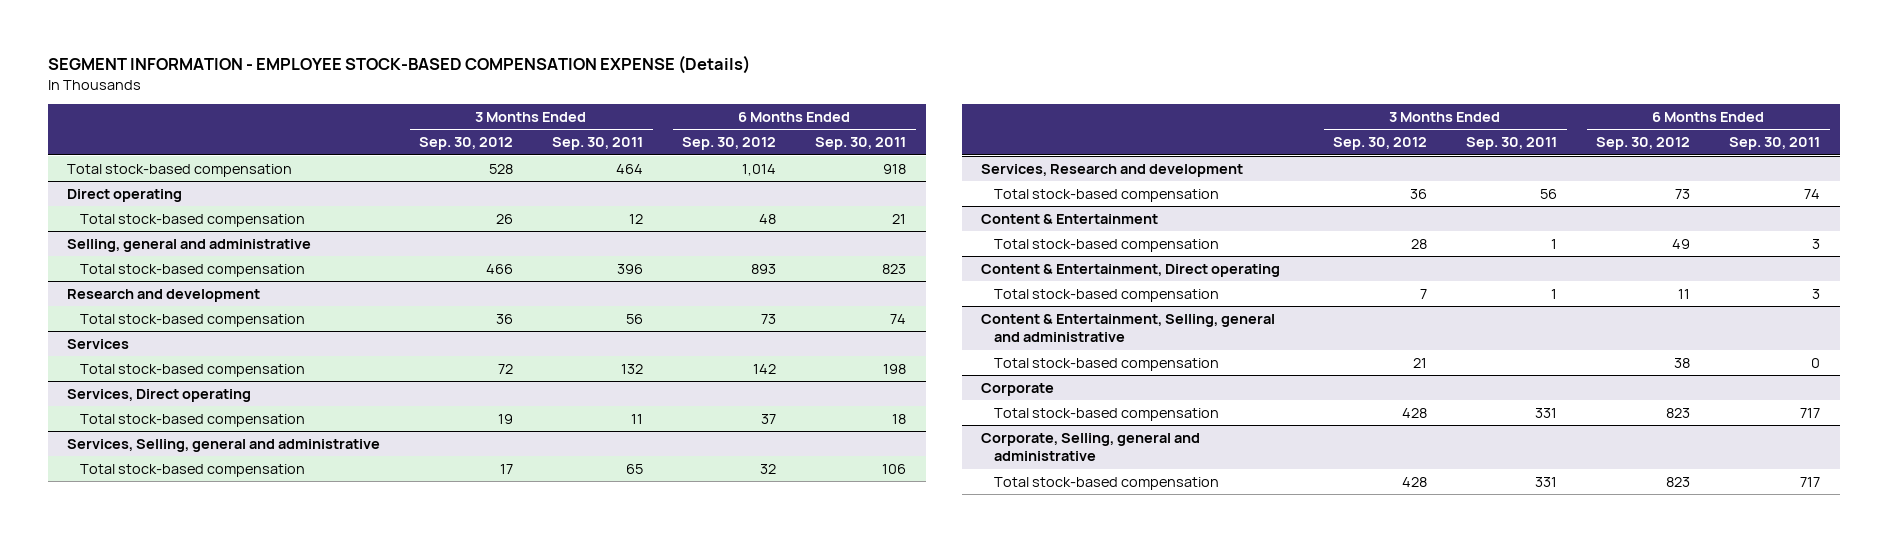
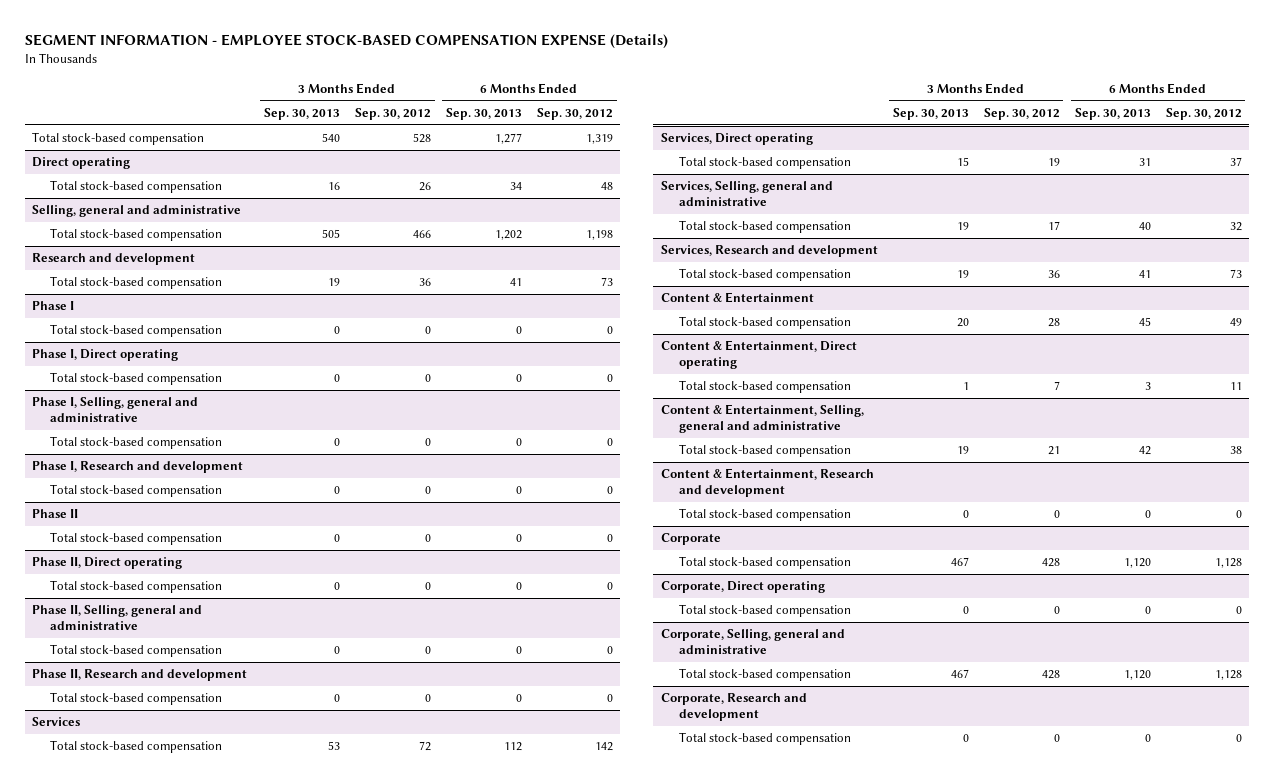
[552,137,644,151] Sep. 30, 2011 -> none
[815,137,907,151] Sep. 30, 2011 -> none
none -> [264,107,341,120] Sep. 30, 2013
none -> [445,107,522,120] Sep. 30, 2013
[742,163,777,176] 1,014 -> [585,134,613,145] 1,319
[751,263,777,274] 893 -> [585,230,613,241] 1,198
none -> [32,301,75,311] Phase I
none -> [50,324,223,338] Total stock-based compensation
none -> [32,349,179,362] Phase I, Direct operating
none -> [50,372,223,386] Total stock-based compensation
none -> [32,397,199,423] Phase I, Selling, general and administrative
none -> [50,436,223,450] Total stock-based compensation
none -> [32,461,244,474] Phase I, Research and development
none -> [50,484,223,498] Total stock-based compensation
none -> [32,509,79,519] Phase II
none -> [50,532,223,546] Total stock-based compensation
none -> [32,557,183,570] Phase II, Direct operating
none -> [50,580,223,594] Total stock-based compensation
none -> [32,605,203,631] Phase II, Selling, general and administrative
none -> [50,644,223,658] Total stock-based compensation
none -> [32,669,248,682] Phase II, Research and development
none -> [50,692,223,706] Total stock-based compensation
none -> [660,468,874,498] Content & Entertainment, Research and development
none -> [679,508,852,522] Total stock-based compensation
[1666,407,1691,418] 823 -> [1214,558,1242,569] 1,128
none -> [660,581,825,594] Corporate, Direct operating
none -> [679,604,852,618] Total stock-based compensation
[1666,476,1691,487] 823 -> [1214,670,1242,681] 1,128
none -> [660,693,807,722] Corporate, Research and development
none -> [679,732,852,746] Total stock-based compensation

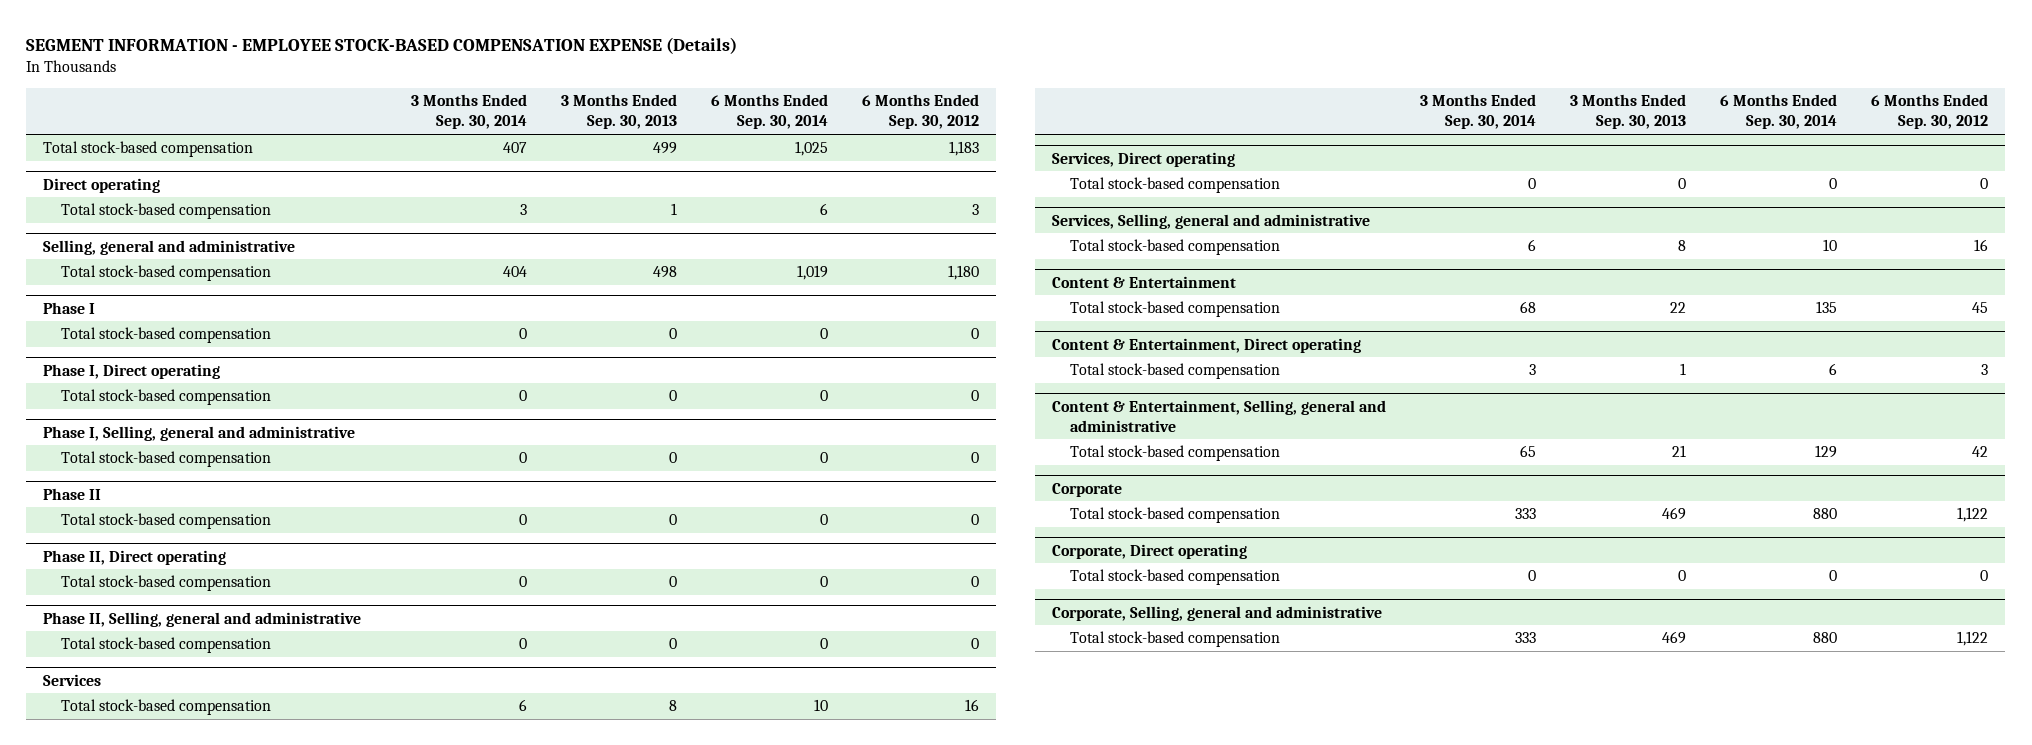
[354,107,431,120] Sep. 30, 2012 -> none
[445,107,522,120] Sep. 30, 2013 -> none
none -> [411,94,528,130] 3 Months Ended Sep. 30, 2014
none -> [711,94,829,130] 6 Months Ended Sep. 30, 2014
[322,133,341,143] 540 -> [653,142,678,155] 499
[585,134,613,145] 1,319 -> [949,141,980,157] 1,183
[328,182,341,191] 16 -> [671,203,678,216] 1
[600,182,613,191] 48 -> [972,204,980,216] 3
[32,253,196,266] Research and development -> none
[50,276,223,290] Total stock-based compensation -> none
[322,229,341,239] 505 -> [653,266,678,279] 498
[585,230,613,241] 1,198 -> [948,265,980,281] 1,180
[32,461,244,474] Phase I, Research and development -> none
[50,484,223,498] Total stock-based compensation -> none
[32,669,248,682] Phase II, Research and development -> none
[50,692,223,706] Total stock-based compensation -> none
[328,741,341,751] 53 -> [669,700,678,712] 8
[594,742,613,752] 142 -> [965,699,980,712] 16
[956,157,969,167] 15 -> [1678,178,1687,190] 0
[1229,157,1242,167] 37 -> [1980,178,1989,190] 0
[660,245,878,258] Services, Research and development -> none
[679,268,852,282] Total stock-based compensation -> none
[956,222,969,231] 19 -> [1678,240,1687,252] 8
[1229,222,1242,232] 32 -> [1974,239,1989,252] 16
[956,318,969,328] 20 -> [1670,302,1687,314] 22
[1229,318,1242,327] 49 -> [1972,302,1989,314] 45
[1229,382,1242,391] 11 -> [1981,364,1989,376] 3
[660,468,874,498] Content & Entertainment, Research and development -> none
[679,508,852,522] Total stock-based compensation -> none
[956,446,969,455] 19 -> [1672,445,1687,458] 21
[1229,446,1242,455] 38 -> [1972,446,1989,458] 42
[950,557,969,567] 467 -> [1662,507,1687,521] 469
[1214,558,1242,569] 1,128 -> [1957,507,1989,523] 1,122
[660,693,807,722] Corporate, Research and development -> none
[679,732,852,746] Total stock-based compensation -> none
[950,669,969,679] 467 -> [1662,631,1687,645] 469
[1214,670,1242,681] 1,128 -> [1957,631,1989,647] 1,122

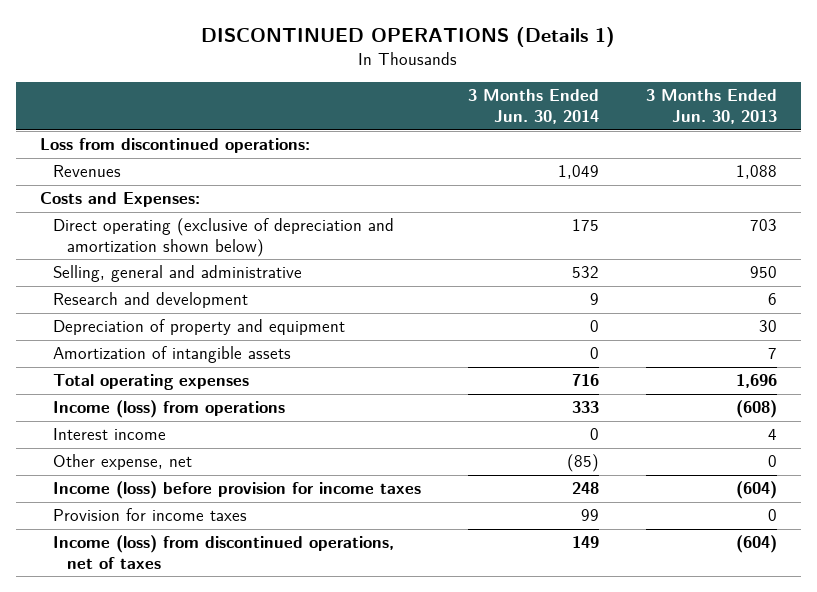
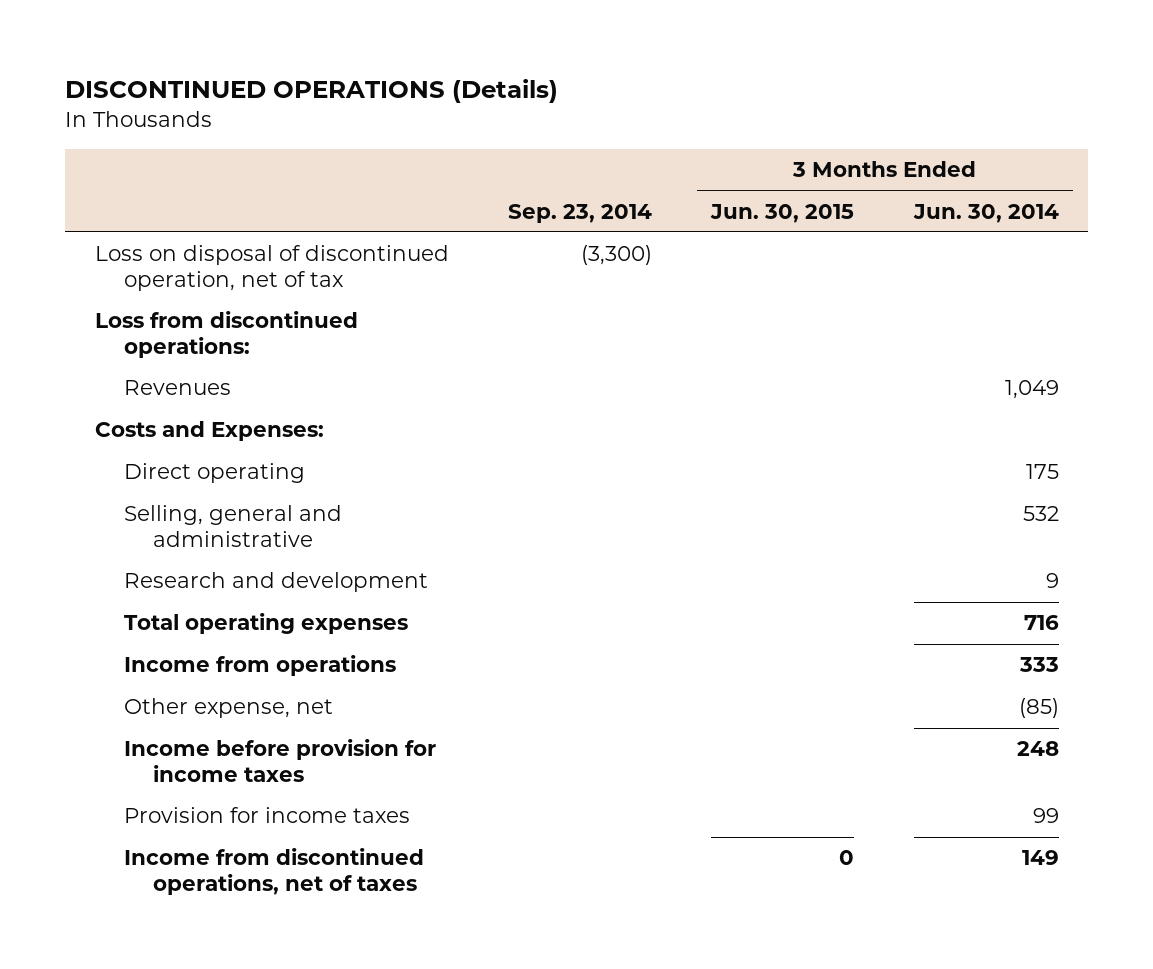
[201,27,616,48] DISCONTINUED OPERATIONS (Details 1) -> [65,79,559,104] DISCONTINUED OPERATIONS (Details)
[646,89,778,125] 3 Months Ended Jun. 30, 2013 -> none
none -> [508,203,653,223] Sep. 23, 2014
none -> [710,203,855,223] Jun. 30, 2015
none -> [94,245,449,291] Loss on disposal of discontinued operation, net of tax
[53,218,395,257] Direct operating (exclusive of depreciation and amortization shown below) -> [123,463,305,484] Direct operating
[53,319,346,336] Depreciation of property and equipment -> none
[53,346,292,364] Amortization of intangible assets -> none
[53,428,167,441] Interest income -> none
[53,400,286,419] Income (loss) from operations -> [123,655,396,677] Income from operations
[53,481,422,500] Income (loss) before provision for income taxes -> [123,739,436,782] Income before provision for income taxes
[53,535,395,569] Income (loss) from discontinued operations, net of taxes -> [123,848,424,895] Income from discontinued operations, net of taxes

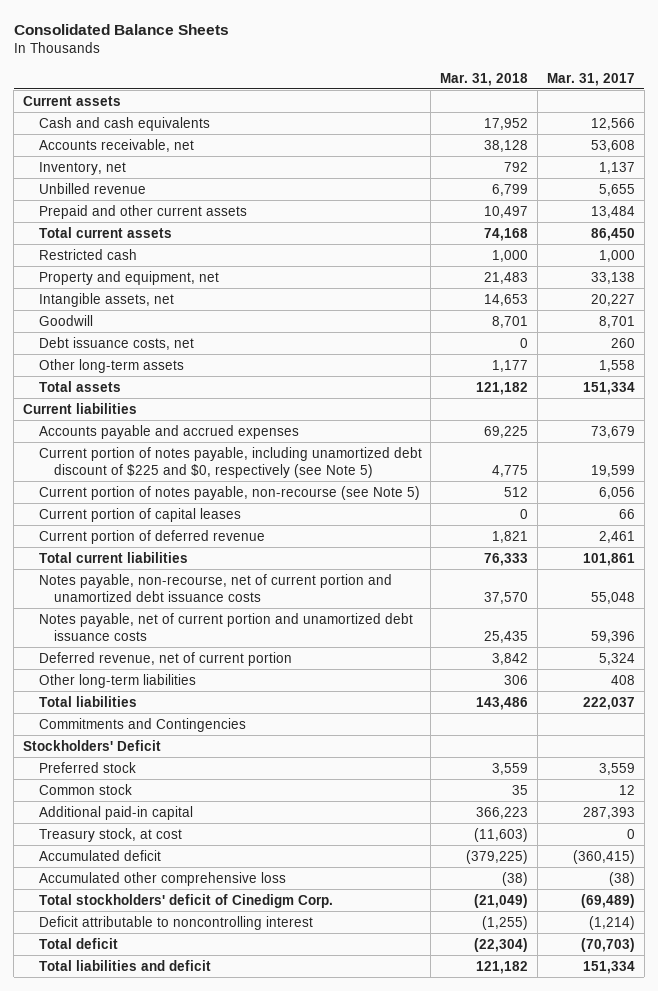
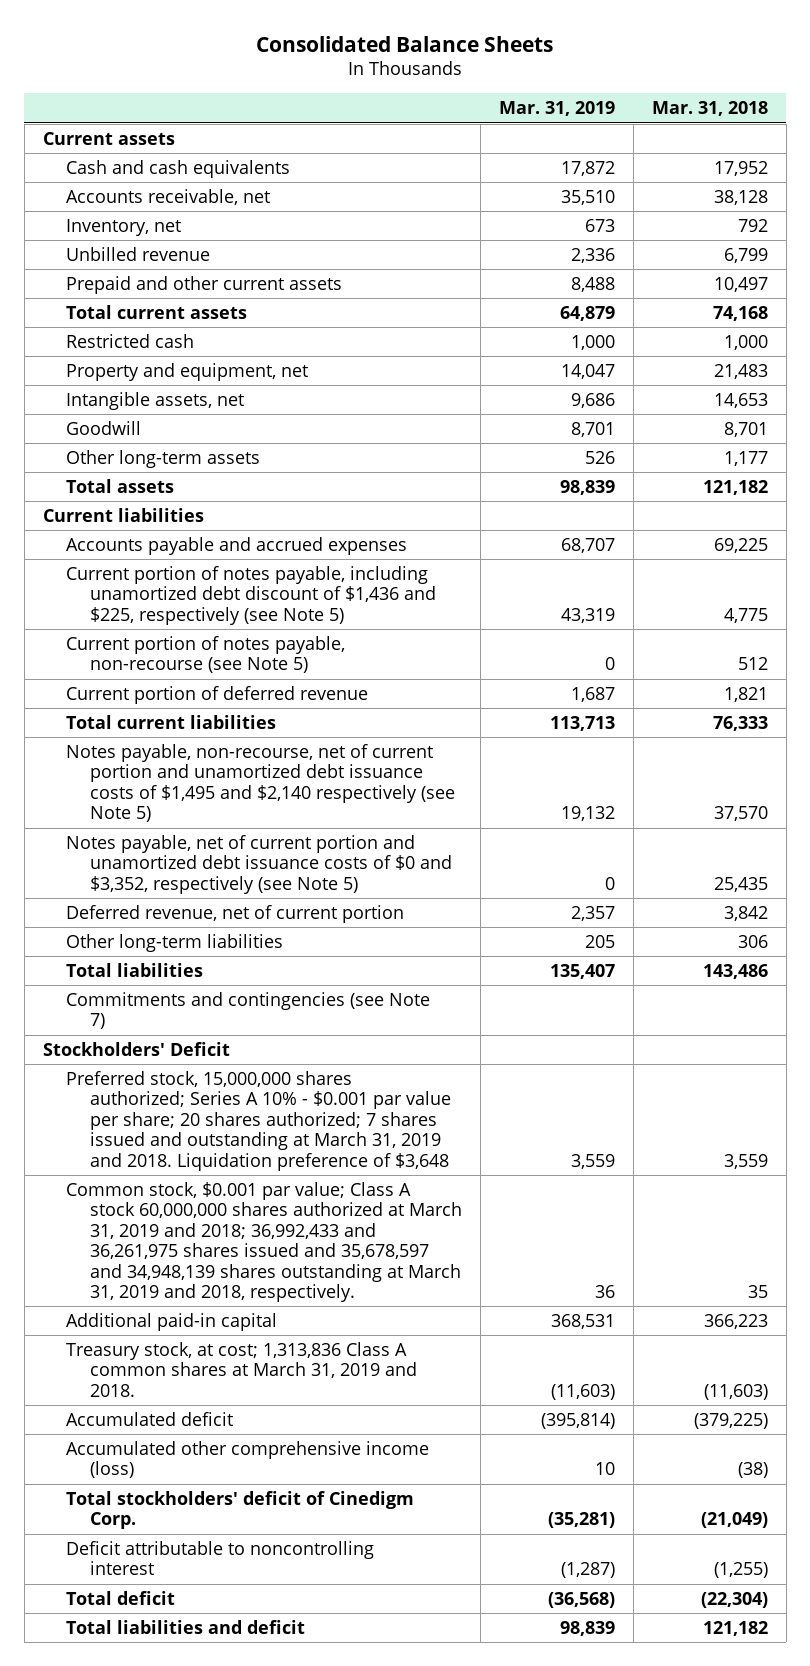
[546,72,635,86] Mar. 31, 2017 -> none
none -> [498,101,615,117] Mar. 31, 2019
[38,336,194,350] Debt issuance costs, net -> none
[38,446,422,478] Current portion of notes payable, including unamortized debt discount of $225 and $0, respectively (see Note 5) -> [66,565,436,625] Current portion of notes payable, including unamortized debt discount of $1,436 and $225, respectively (see Note 5)
[38,507,241,522] Current portion of capital leases -> none
[38,573,392,602] Notes payable, non-recourse, net of current portion and unamortized debt issuance costs -> [66,743,455,823] Notes payable, non-recourse, net of current portion and unamortized debt issuance costs of $1,495 and $2,140 respectively (see Note 5)
[38,612,413,641] Notes payable, net of current portion and unamortized debt issuance costs -> [66,834,452,894] Notes payable, net of current portion and unamortized debt issuance costs of $0 and $3,352, respectively (see Note 5)
[38,717,246,732] Commitments and Contingencies -> [66,991,431,1030] Commitments and contingencies (see Note 7)
[38,761,136,773] Preferred stock -> [66,1070,451,1171] Preferred stock, 15,000,000 shares authorized; Series A 10% - $0.001 par value per share; 20 shares authorized; 7 shares issued and outstanding at March 31, 2019 and 2018. Liquidation preference of $3,648
[38,783,132,795] Common stock -> [66,1181,462,1303] Common stock, $0.001 par value; Class A stock 60,000,000 shares authorized at March 31, 2019 and 2018; 36,992,433 and 36,261,975 shares issued and 35,678,597 and 34,948,139 shares outstanding at March 31, 2019 and 2018, respectively.
[38,827,182,842] Treasury stock, at cost -> [66,1341,417,1397] Treasury stock, at cost; 1,313,836 Class A common shares at March 31, 2019 and 2018.
[38,871,286,886] Accumulated other comprehensive loss -> [66,1440,430,1479] Accumulated other comprehensive income (loss)

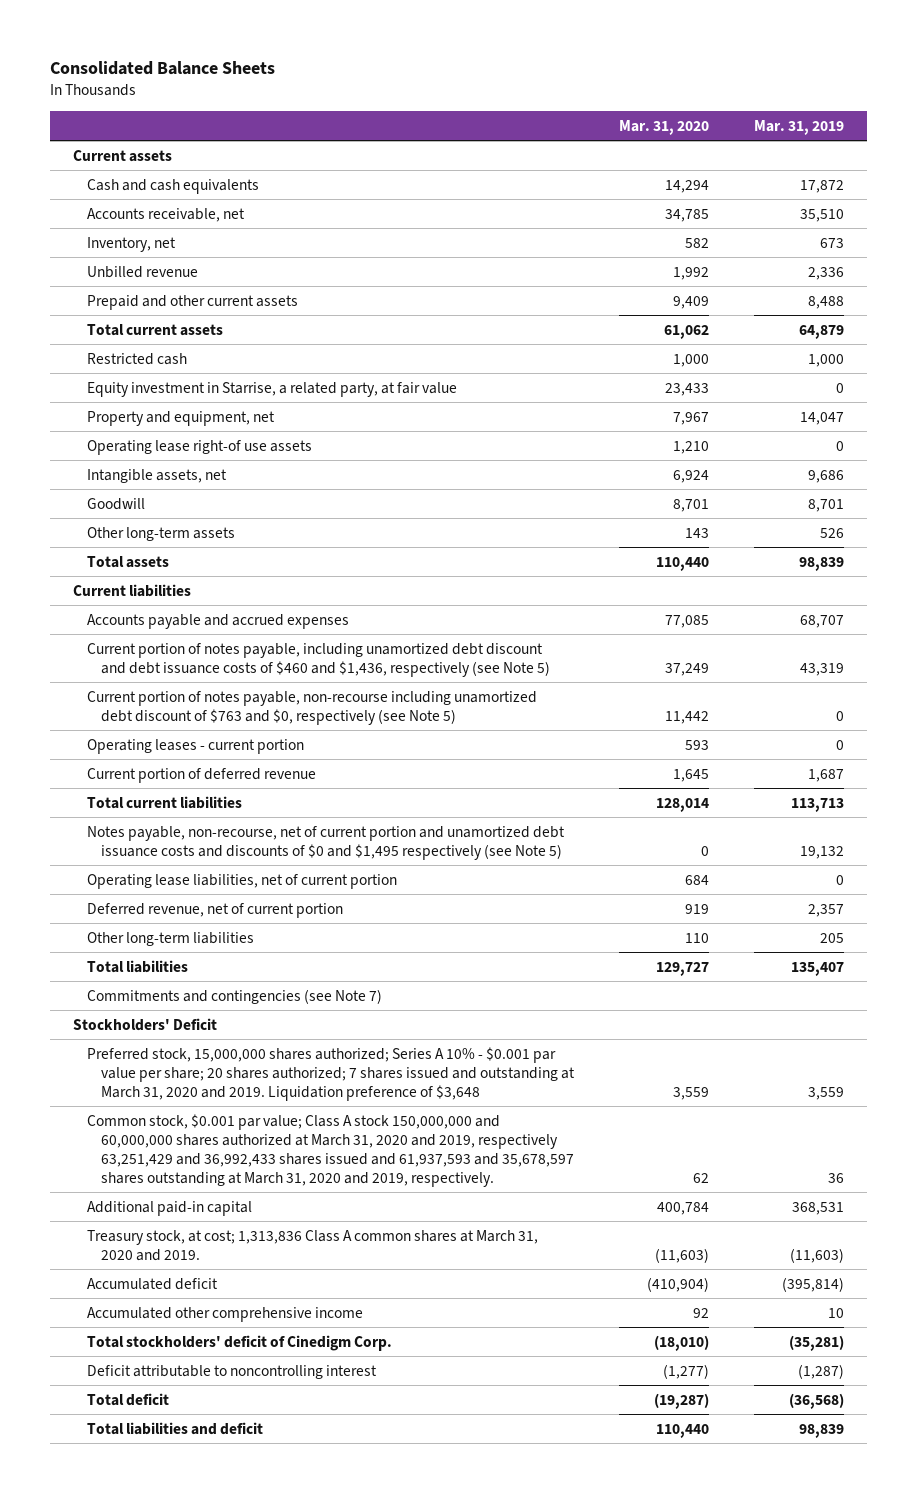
[651,101,768,117] Mar. 31, 2018 -> none
none -> [618,119,709,135] Mar. 31, 2020
none -> [86,381,457,397] Equity investment in Starrise, a related party, at fair value
none -> [86,439,312,455] Operating lease right-of use assets
[66,565,436,625] Current portion of notes payable, including unamortized debt discount of $1,436 and $225, respectively (see Note 5) -> [86,642,550,677] Current portion of notes payable, including unamortized debt discount and debt issuance costs of $460 and $1,436, respectively (see Note 5)
[66,635,346,674] Current portion of notes payable, non-recourse (see Note 5) -> [86,690,537,725] Current portion of notes payable, non-recourse including unamortized debt discount of $763 and $0, respectively (see Note 5)
none -> [86,738,304,754] Operating leases - current portion
[66,834,452,894] Notes payable, net of current portion and unamortized debt issuance costs of $0 and $3,352, respectively (see Note 5) -> none
[66,743,455,823] Notes payable, non-recourse, net of current portion and unamortized debt issuance costs of $1,495 and $2,140 respectively (see Note 5) -> [86,825,565,860] Notes payable, non-recourse, net of current portion and unamortized debt issuance costs and discounts of $0 and $1,495 respectively (see Note 5)
none -> [86,873,397,889] Operating lease liabilities, net of current portion
[66,1070,451,1171] Preferred stock, 15,000,000 shares authorized; Series A 10% - $0.001 par value per share; 20 shares authorized; 7 shares issued and outstanding at March 31, 2019 and 2018. Liquidation preference of $3,648 -> [86,1046,575,1101] Preferred stock, 15,000,000 shares authorized; Series A 10% - $0.001 par value per share; 20 shares authorized; 7 shares issued and outstanding at March 31, 2020 and 2019. Liquidation preference of $3,648
[66,1181,462,1303] Common stock, $0.001 par value; Class A stock 60,000,000 shares authorized at March 31, 2019 and 2018; 36,992,433 and 36,261,975 shares issued and 35,678,597 and 34,948,139 shares outstanding at March 31, 2019 and 2018, respectively. -> [86,1113,574,1187] Common stock, $0.001 par value; Class A stock 150,000,000 and 60,000,000 shares authorized at March 31, 2020 and 2019, respectively 63,251,429 and 36,992,433 shares issued and 61,937,593 and 35,678,597 shares outstanding at March 31, 2020 and 2019, respectively.
[66,1341,417,1397] Treasury stock, at cost; 1,313,836 Class A common shares at March 31, 2019 and 2018. -> [86,1229,538,1261] Treasury stock, at cost; 1,313,836 Class A common shares at March 31, 2020 and 2019.
[66,1440,430,1479] Accumulated other comprehensive income (loss) -> [86,1306,363,1322] Accumulated other comprehensive income

